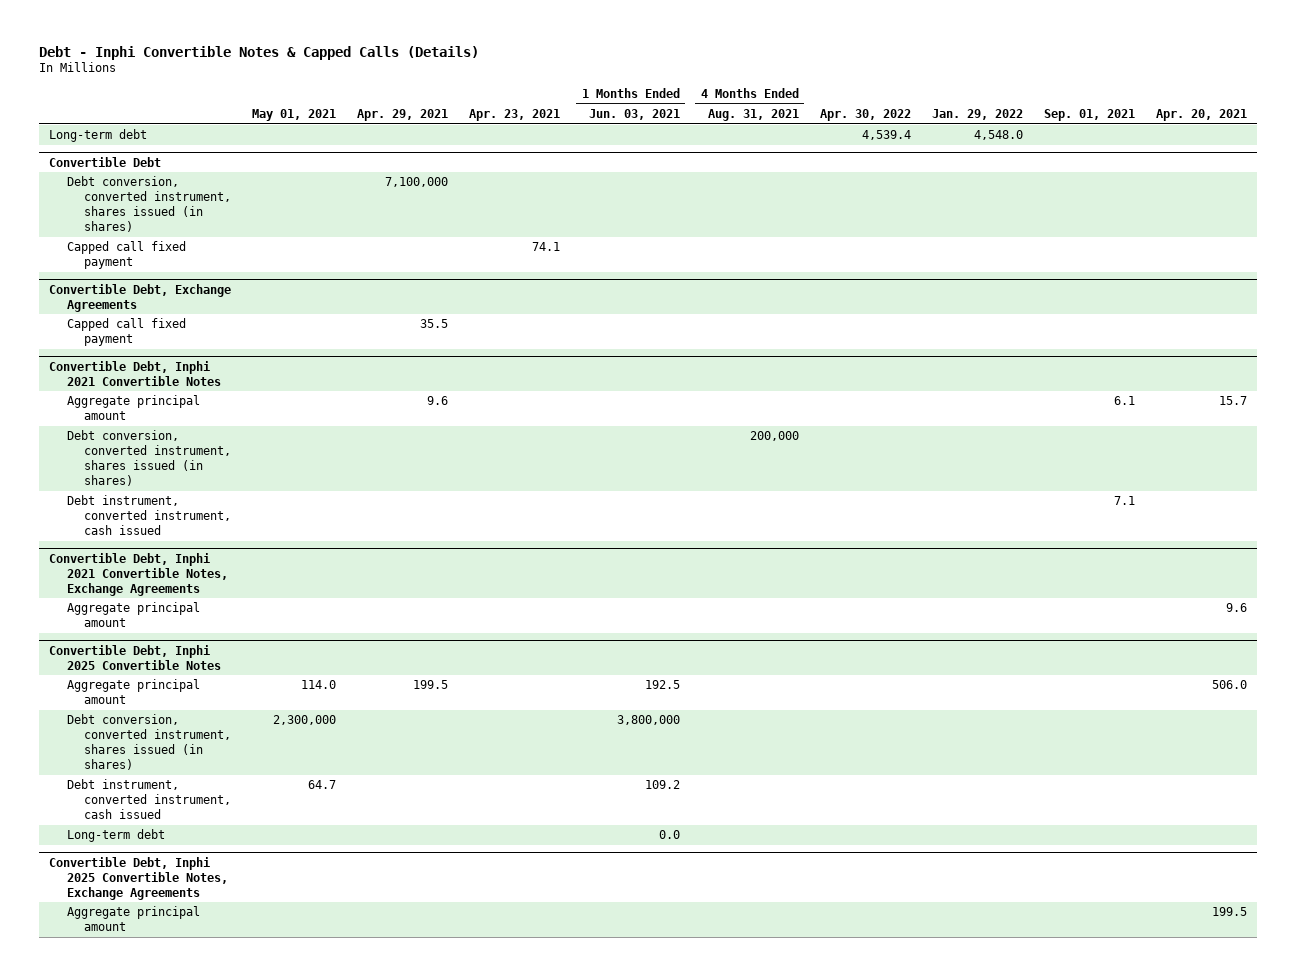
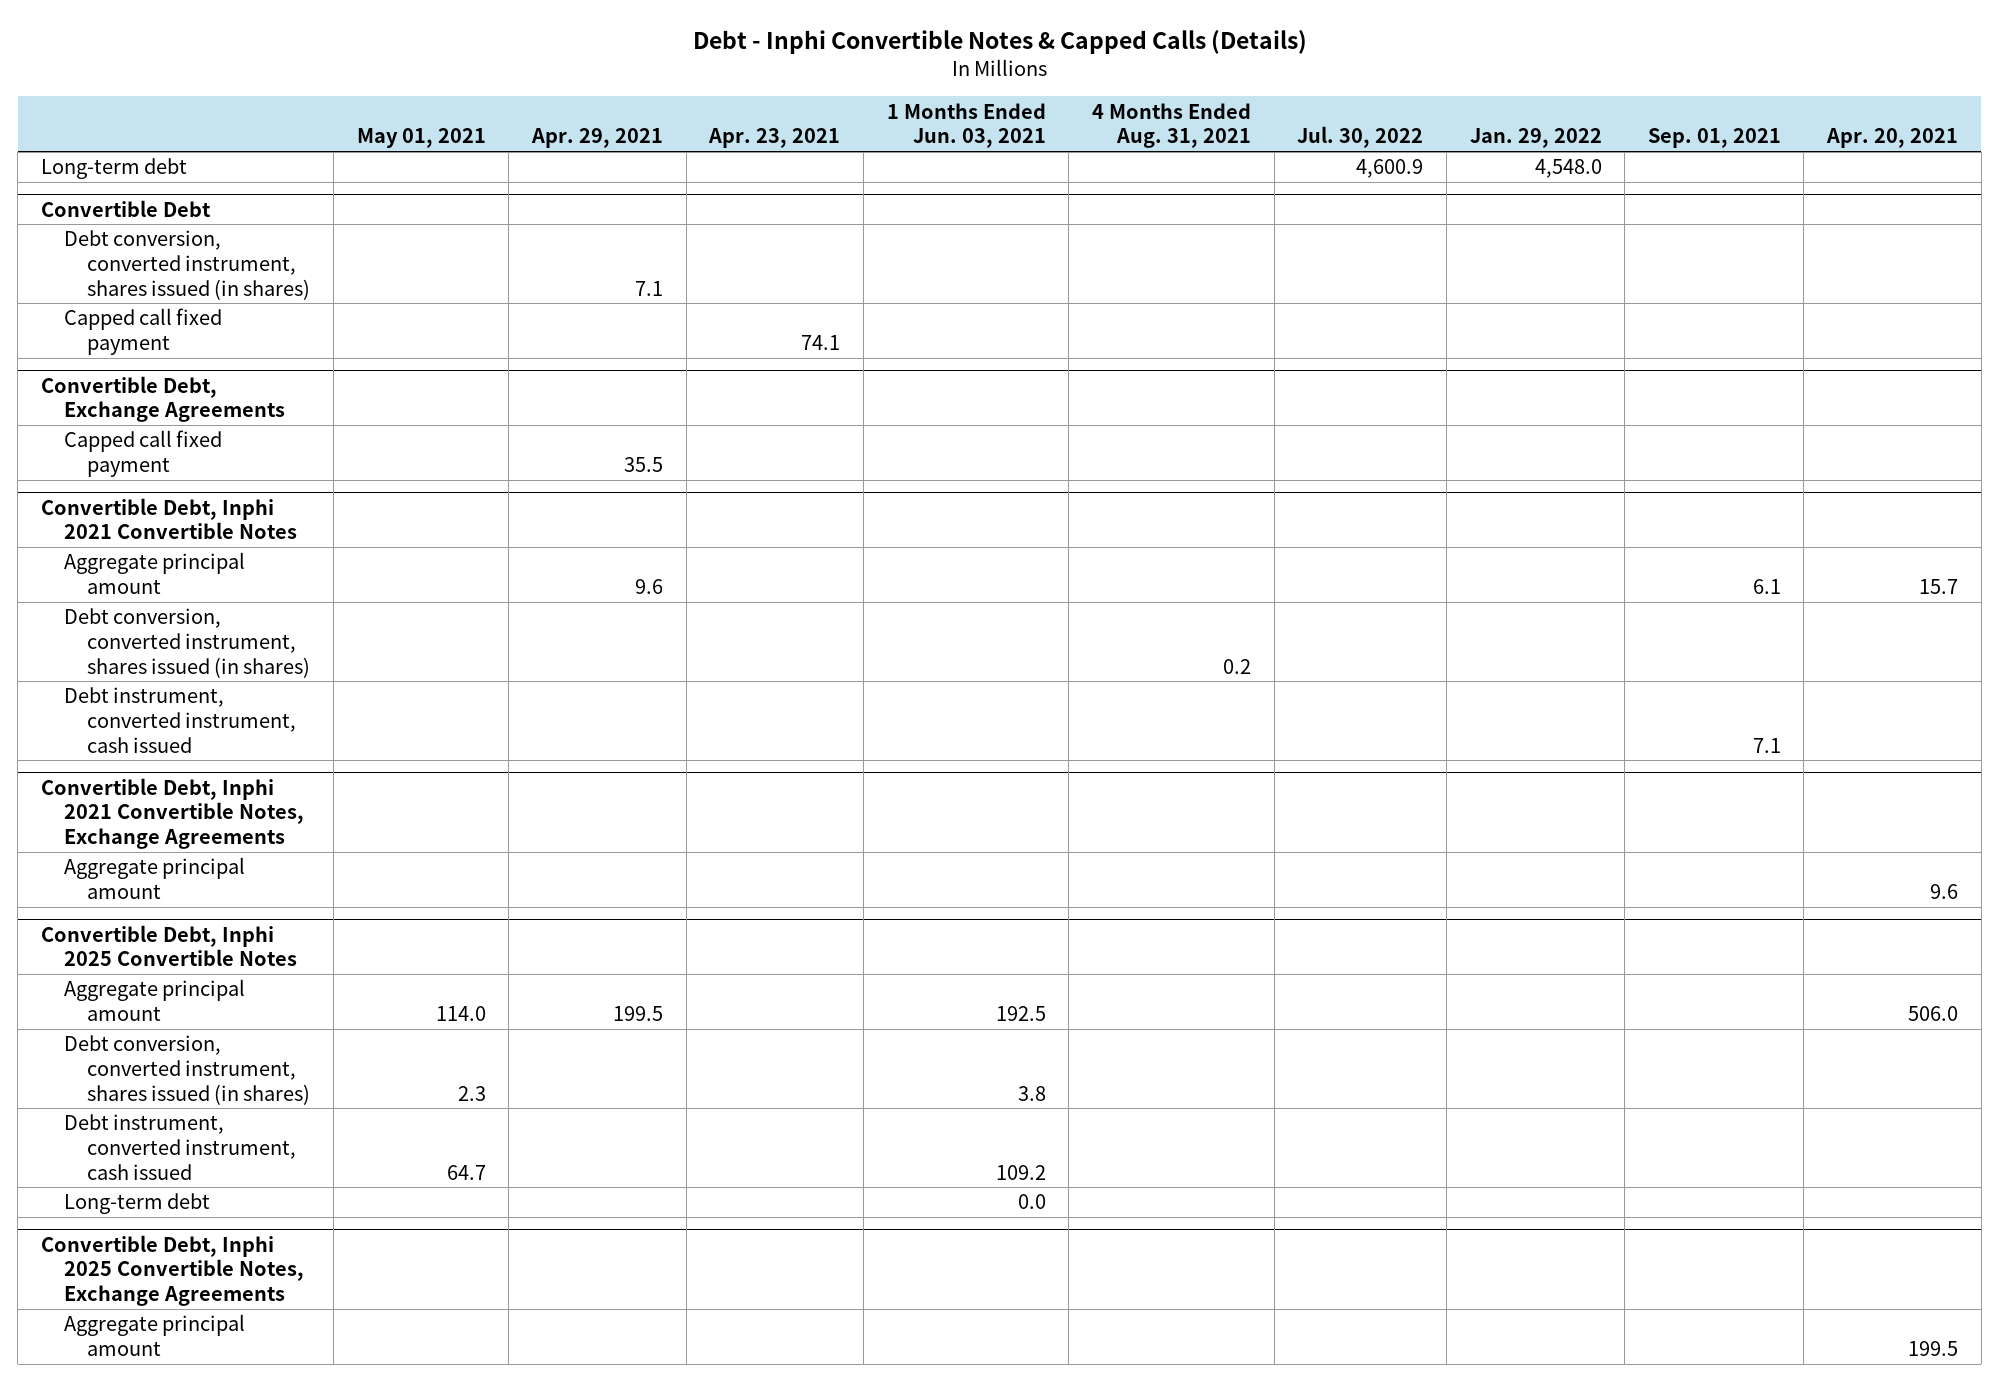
[819,109,911,122] Apr. 30, 2022 -> none
none -> [1297,126,1424,149] Jul. 30, 2022
[385,177,449,188] 7,100,000 -> [635,280,664,296] 7.1
[749,431,799,442] 200,000 -> [1222,658,1251,674] 0.2
[273,715,337,726] 2,300,000 -> [457,1085,486,1101] 2.3
[616,715,680,726] 3,800,000 -> [1017,1085,1046,1101] 3.8

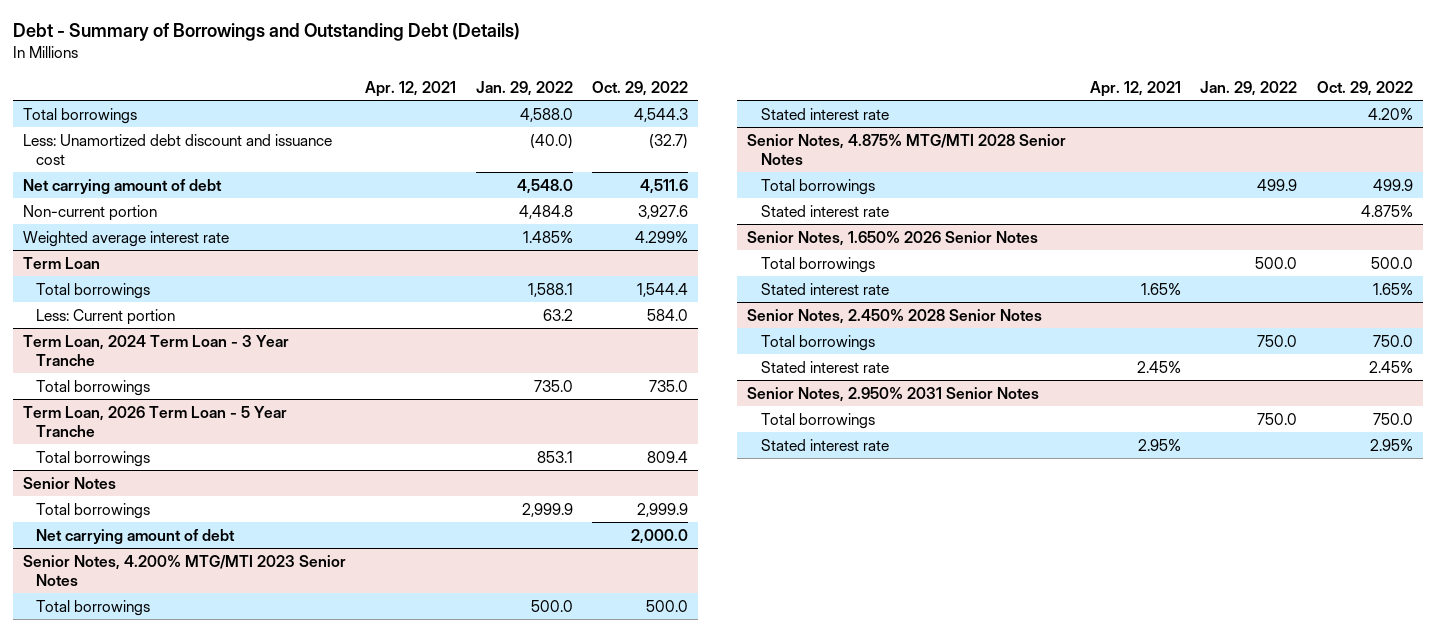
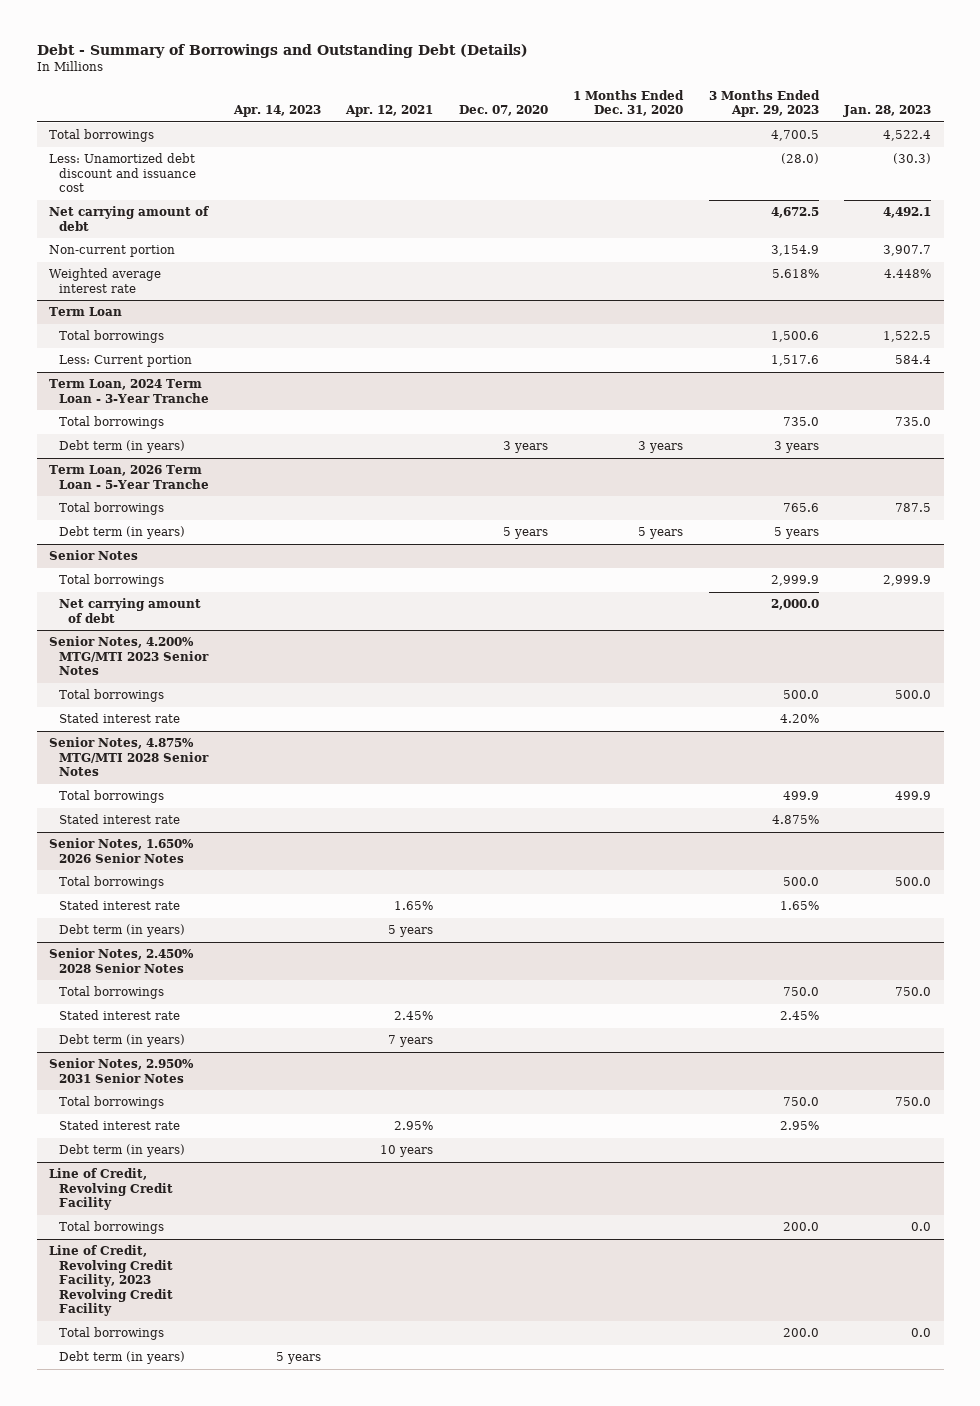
[475,80,573,96] Jan. 29, 2022 -> none
[592,80,689,96] Oct. 29, 2022 -> none
none -> [232,105,321,118] Apr. 14, 2023
none -> [458,105,548,117] Dec. 07, 2020
none -> [573,89,685,117] 1 Months Ended Dec. 31, 2020
none -> [708,89,820,118] 3 Months Ended Apr. 29, 2023
none -> [842,105,931,118] Jan. 28, 2023
[22,334,289,366] Term Loan, 2024 Term Loan - 3 Year Tranche -> [49,379,209,403] Term Loan, 2024 Term Loan - 3-Year Tranche
none -> [58,440,185,454] Debt term (in years)
[22,405,287,437] Term Loan, 2026 Term Loan - 5 Year Tranche -> [49,465,209,489] Term Loan, 2026 Term Loan - 5-Year Tranche
none -> [58,526,185,540] Debt term (in years)
none -> [58,924,185,938] Debt term (in years)
none -> [58,1034,185,1048] Debt term (in years)
none -> [58,1144,185,1158] Debt term (in years)
none -> [49,1168,173,1211] Line of Credit, Revolving Credit Facility
none -> [58,1221,164,1235] Total borrowings
none -> [49,1245,173,1317] Line of Credit, Revolving Credit Facility, 2023 Revolving Credit Facility
none -> [58,1327,164,1341] Total borrowings
none -> [58,1351,185,1365] Debt term (in years)

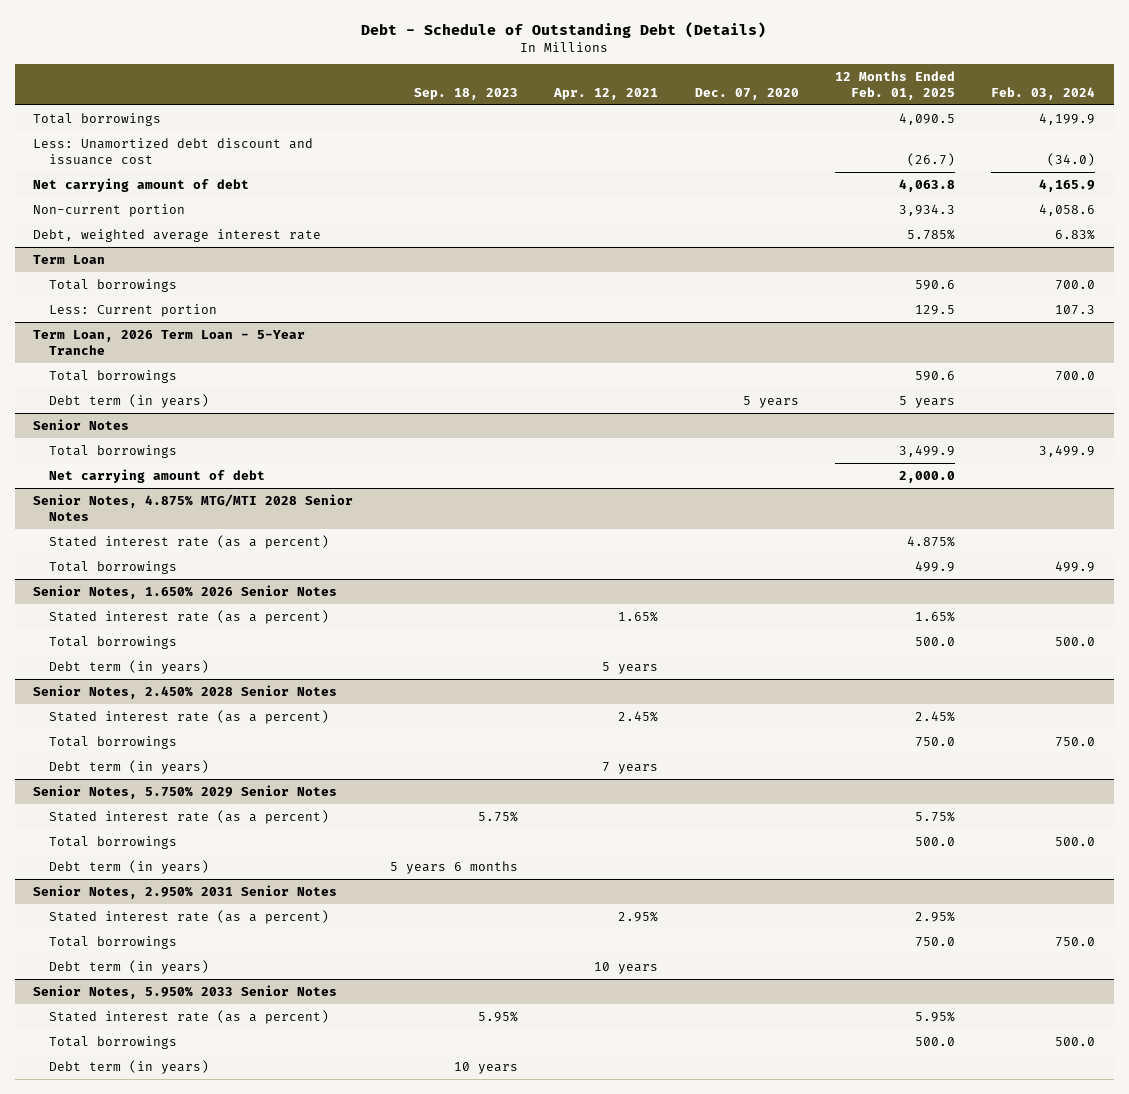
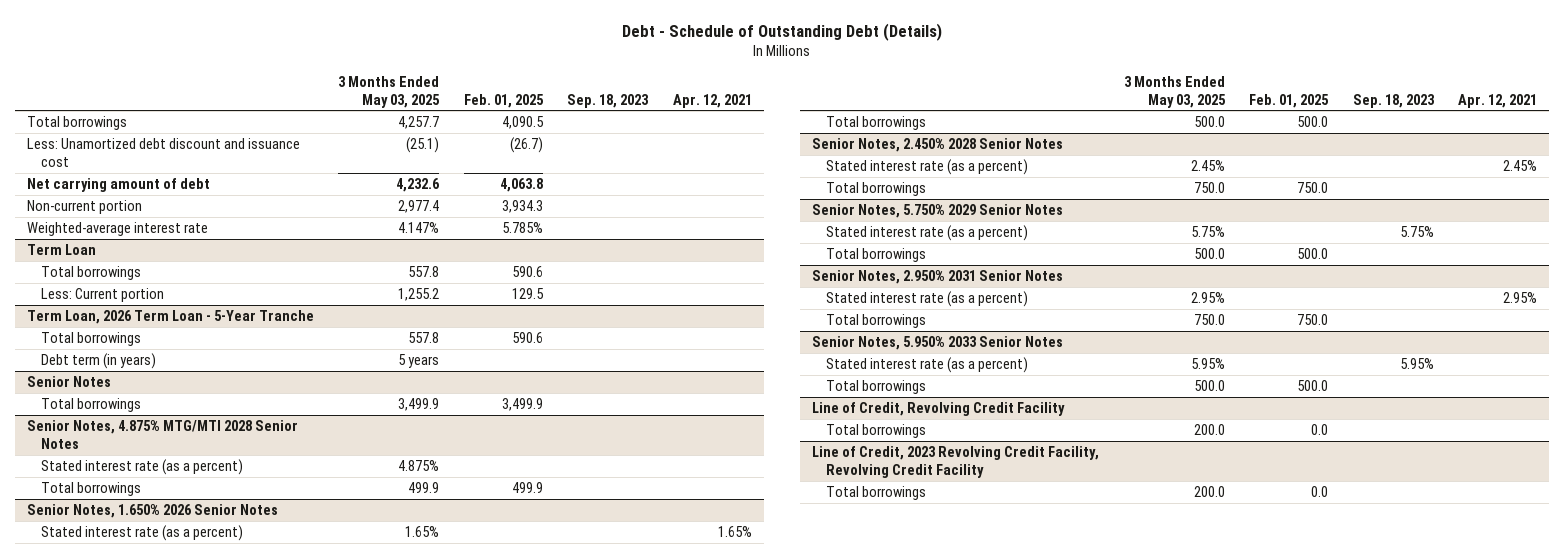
[694,87,799,100] Dec. 07, 2020 -> none
[835,70,956,100] 12 Months Ended Feb. 01, 2025 -> none
[991,86,1096,100] Feb. 03, 2024 -> none
none -> [338,75,441,108] 3 Months Ended May 03, 2025
none -> [463,93,544,108] Feb. 01, 2025
[33,228,322,242] Debt, weighted average interest rate -> [26,221,208,236] Weighted-average interest rate
[48,468,265,483] Net carrying amount of debt -> none
[48,659,209,674] Debt term (in years) -> none
[48,759,209,774] Debt term (in years) -> none
[48,859,209,874] Debt term (in years) -> none
[48,959,209,974] Debt term (in years) -> none
[48,1059,209,1074] Debt term (in years) -> none
none -> [812,401,1066,416] Line of Credit, Revolving Credit Facility
none -> [825,423,926,438] Total borrowings
none -> [812,445,1100,478] Line of Credit, 2023 Revolving Credit Facility, Revolving Credit Facility
none -> [825,485,926,500] Total borrowings

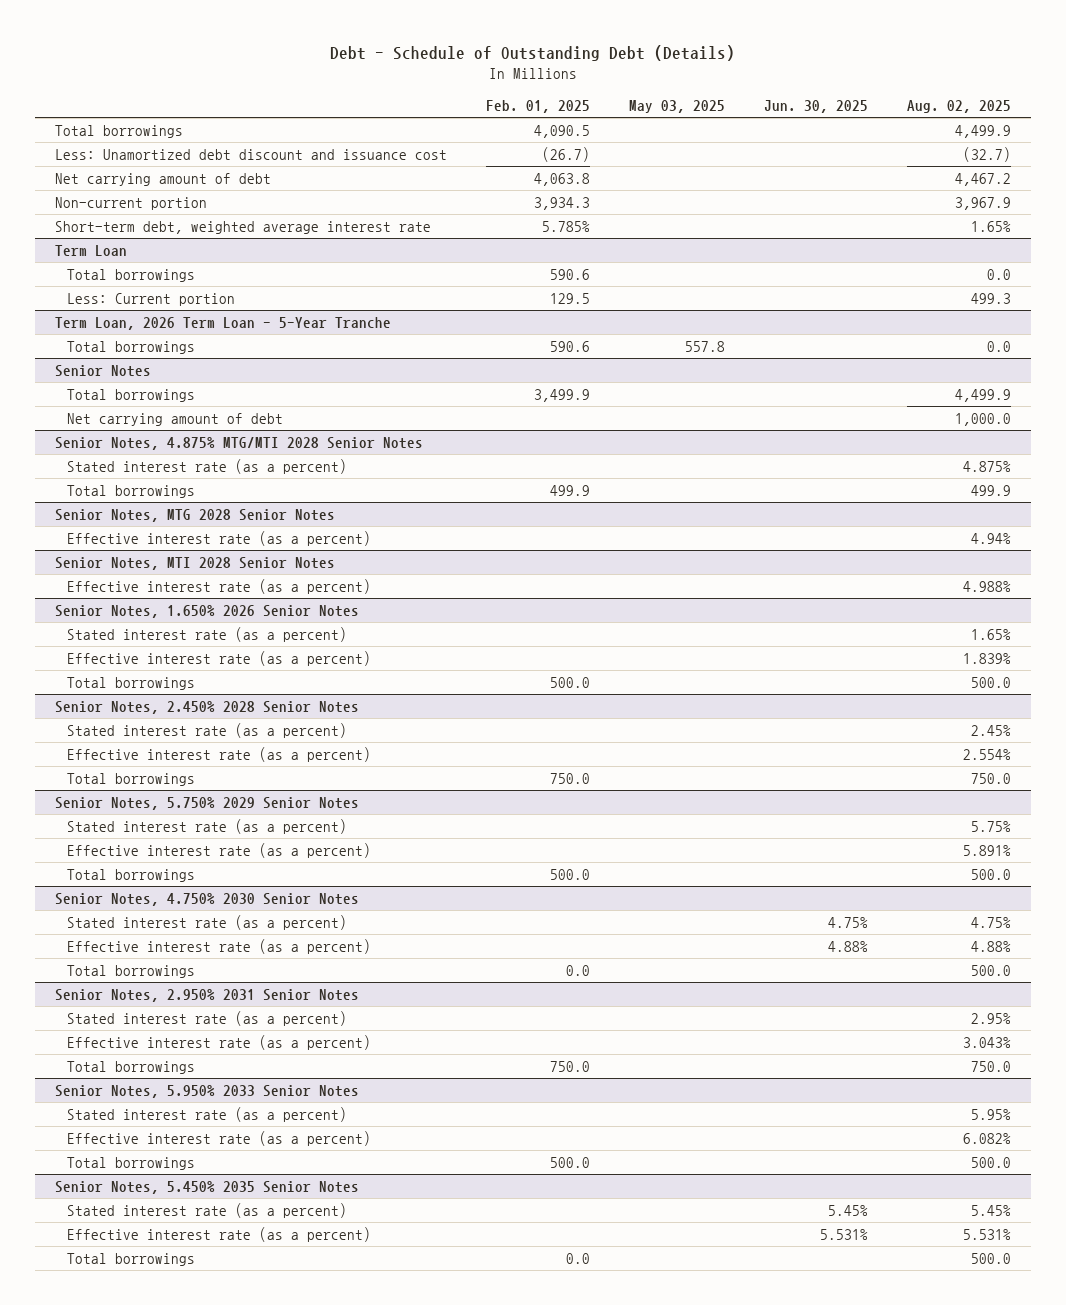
[338,75,441,108] 3 Months Ended May 03, 2025 -> none
[567,93,650,108] Sep. 18, 2023 -> none
[672,93,752,108] Apr. 12, 2021 -> none
none -> [628,99,725,113] May 03, 2025
none -> [763,99,868,113] Jun. 30, 2025
none -> [907,99,1012,113] Aug. 02, 2025
[26,221,208,236] Weighted-average interest rate -> [54,220,431,234] Short-term debt, weighted average interest rate
[40,352,156,369] Debt term (in years) -> none
none -> [67,412,284,426] Net carrying amount of debt
none -> [54,508,335,522] Senior Notes, MTG 2028 Senior Notes
none -> [67,530,372,546] Effective interest rate (as a percent)
none -> [54,556,335,570] Senior Notes, MTI 2028 Senior Notes
none -> [67,578,372,594] Effective interest rate (as a percent)
none -> [67,650,372,666] Effective interest rate (as a percent)
none -> [67,746,372,762] Effective interest rate (as a percent)
none -> [67,842,372,858] Effective interest rate (as a percent)
none -> [54,892,359,906] Senior Notes, 4.750% 2030 Senior Notes
none -> [67,914,348,930] Stated interest rate (as a percent)
none -> [67,938,372,954] Effective interest rate (as a percent)
none -> [67,964,196,978] Total borrowings
none -> [67,1034,372,1050] Effective interest rate (as a percent)
none -> [67,1130,372,1146] Effective interest rate (as a percent)
[812,401,1066,416] Line of Credit, Revolving Credit Facility -> none
[825,423,926,438] Total borrowings -> none
[812,445,1100,478] Line of Credit, 2023 Revolving Credit Facility, Revolving Credit Facility -> none
[825,485,926,500] Total borrowings -> none
none -> [54,1180,359,1194] Senior Notes, 5.450% 2035 Senior Notes
none -> [67,1202,348,1218] Stated interest rate (as a percent)
none -> [67,1226,372,1242] Effective interest rate (as a percent)
none -> [67,1252,196,1266] Total borrowings

